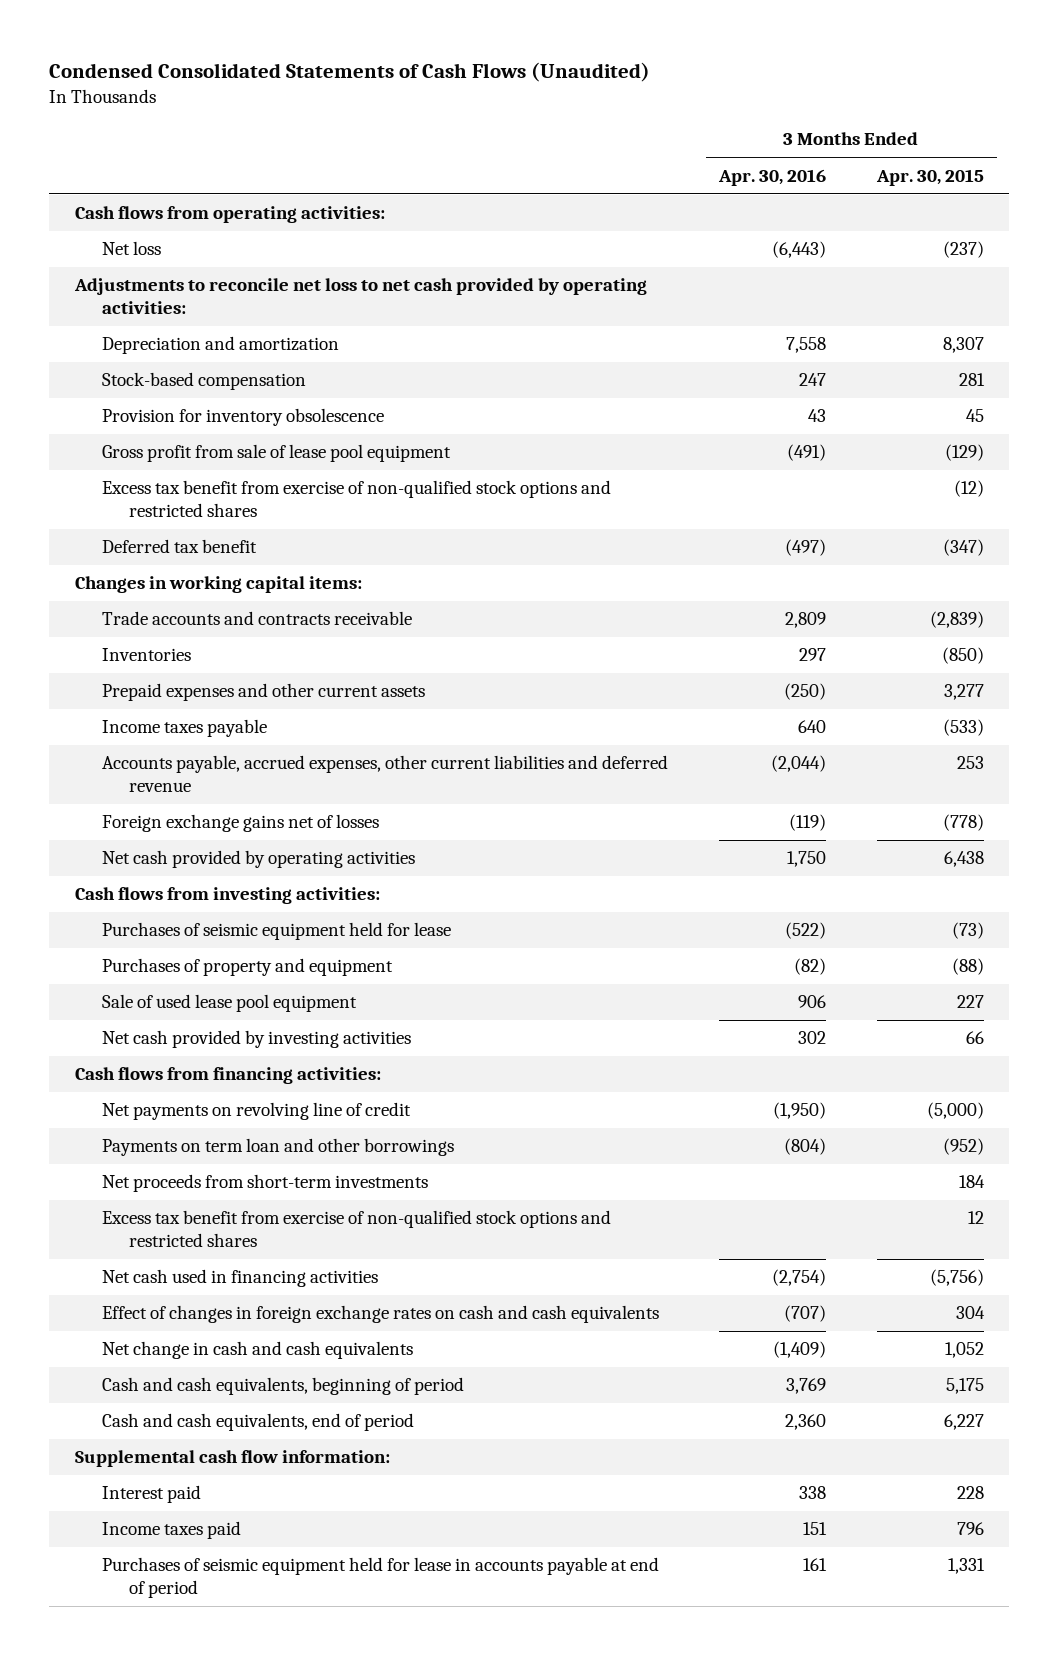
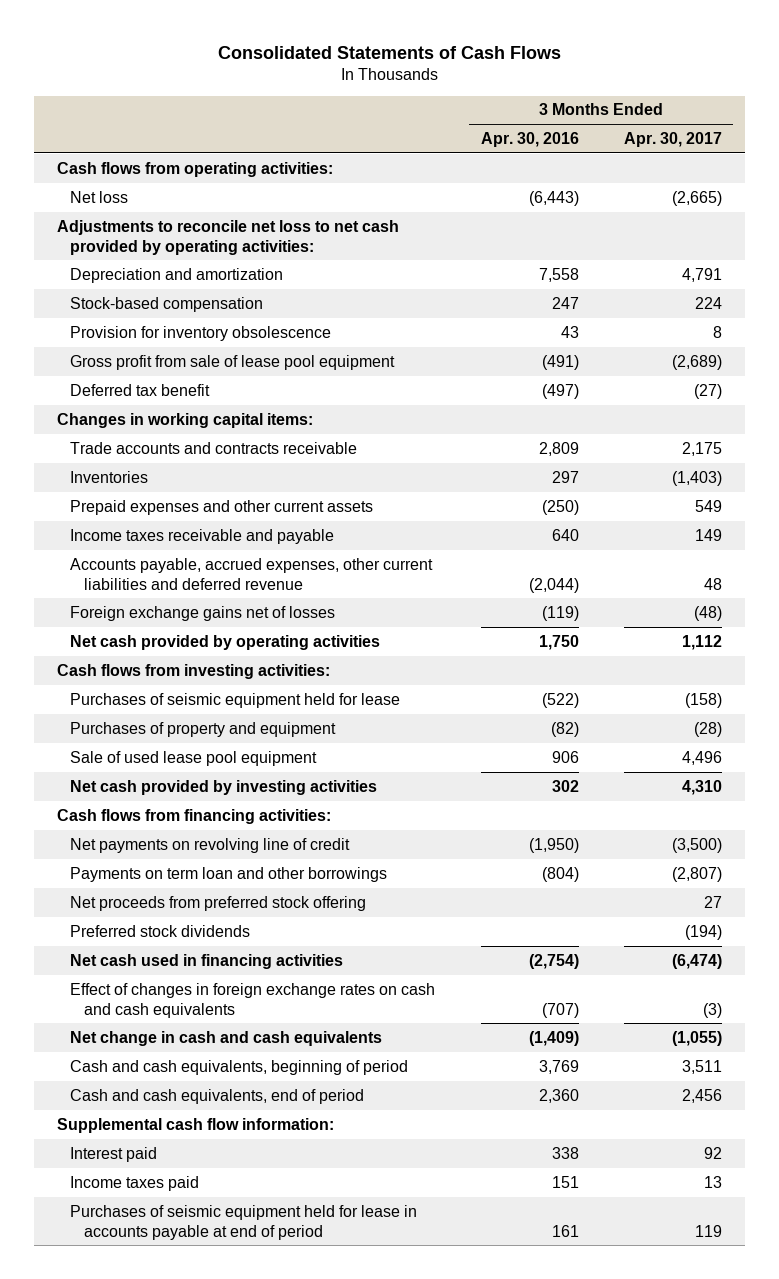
[49,61,651,82] Condensed Consolidated Statements of Cash Flows (Unaudited) -> [217,45,561,59] Consolidated Statements of Cash Flows
[875,168,984,186] Apr. 30, 2015 -> none
none -> [624,131,723,147] Apr. 30, 2017
[102,480,612,518] Excess tax benefit from exercise of non-qualified stock options and restricted shares -> none
[102,719,268,738] Income taxes payable -> [70,528,335,544] Income taxes receivable and payable
[102,1174,429,1193] Net proceeds from short-term investments -> none
[102,1210,612,1248] Excess tax benefit from exercise of non-qualified stock options and restricted shares -> none
none -> [70,895,367,911] Net proceeds from preferred stock offering
none -> [70,924,251,937] Preferred stock dividends

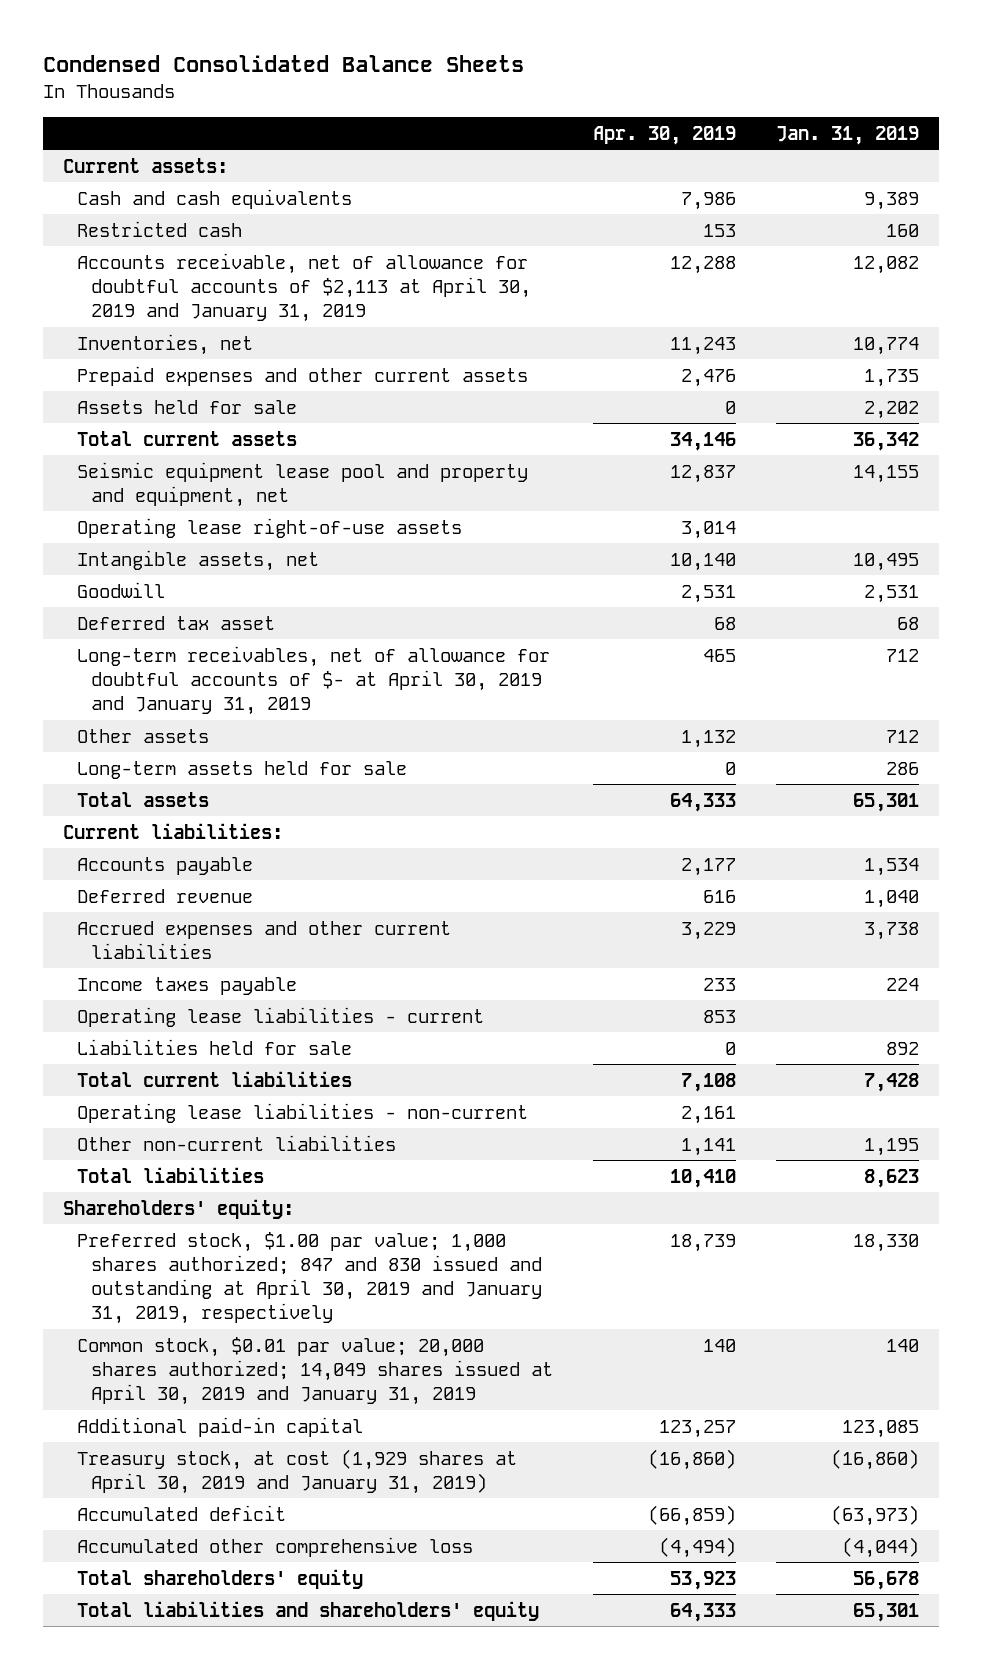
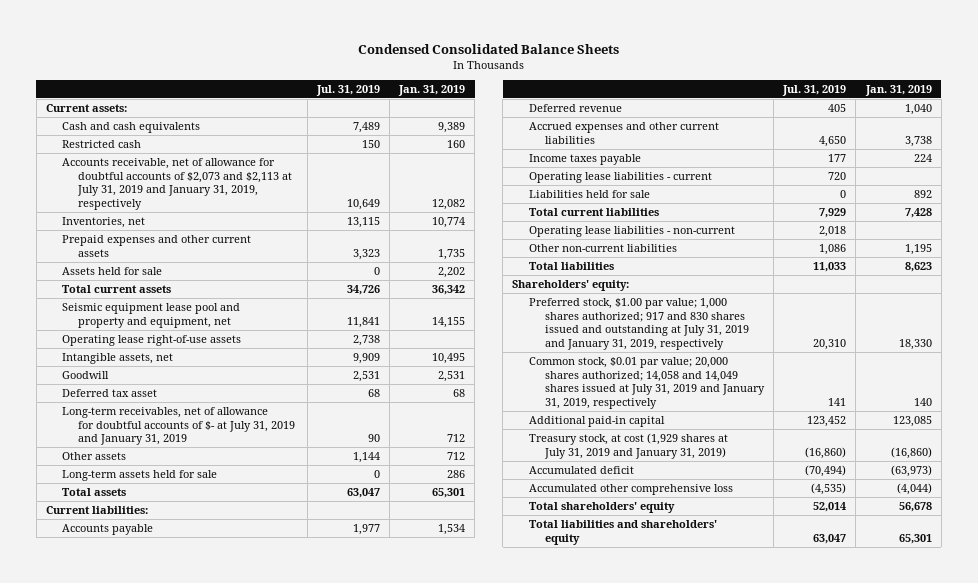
[592,125,736,145] Apr. 30, 2019 -> none
none -> [315,84,380,96] Jul. 31, 2019
[76,252,531,323] Accounts receivable, net of allowance for doubtful accounts of $2,113 at April 30, 2019 and January 31, 2019 -> [62,158,293,210] Accounts receivable, net of allowance for doubtful accounts of $2,073 and $2,113 at July 31, 2019 and January 31, 2019, respectively
[76,645,550,716] Long-term receivables, net of allowance for doubtful accounts of $- at April 30, 2019 and January 31, 2019 -> [62,407,296,446] Long-term receivables, net of allowance for doubtful accounts of $- at July 31, 2019 and January 31, 2019
[76,1231,542,1325] Preferred stock, $1.00 par value; 1,000 shares authorized; 847 and 830 issued and outstanding at April 30, 2019 and January 31, 2019, respectively -> [528,298,749,350] Preferred stock, $1.00 par value; 1,000 shares authorized; 917 and 830 shares issued and outstanding at July 31, 2019 and January 31, 2019, respectively
[76,1336,553,1406] Common stock, $0.01 par value; 20,000 shares authorized; 14,049 shares issued at April 30, 2019 and January 31, 2019 -> [528,357,765,409] Common stock, $0.01 par value; 20,000 shares authorized; 14,058 and 14,049 shares issued at July 31, 2019 and January 31, 2019, respectively
[76,1448,517,1494] Treasury stock, at cost (1,929 shares at April 30, 2019 and January 31, 2019) -> [528,433,728,459] Treasury stock, at cost (1,929 shares at July 31, 2019 and January 31, 2019)

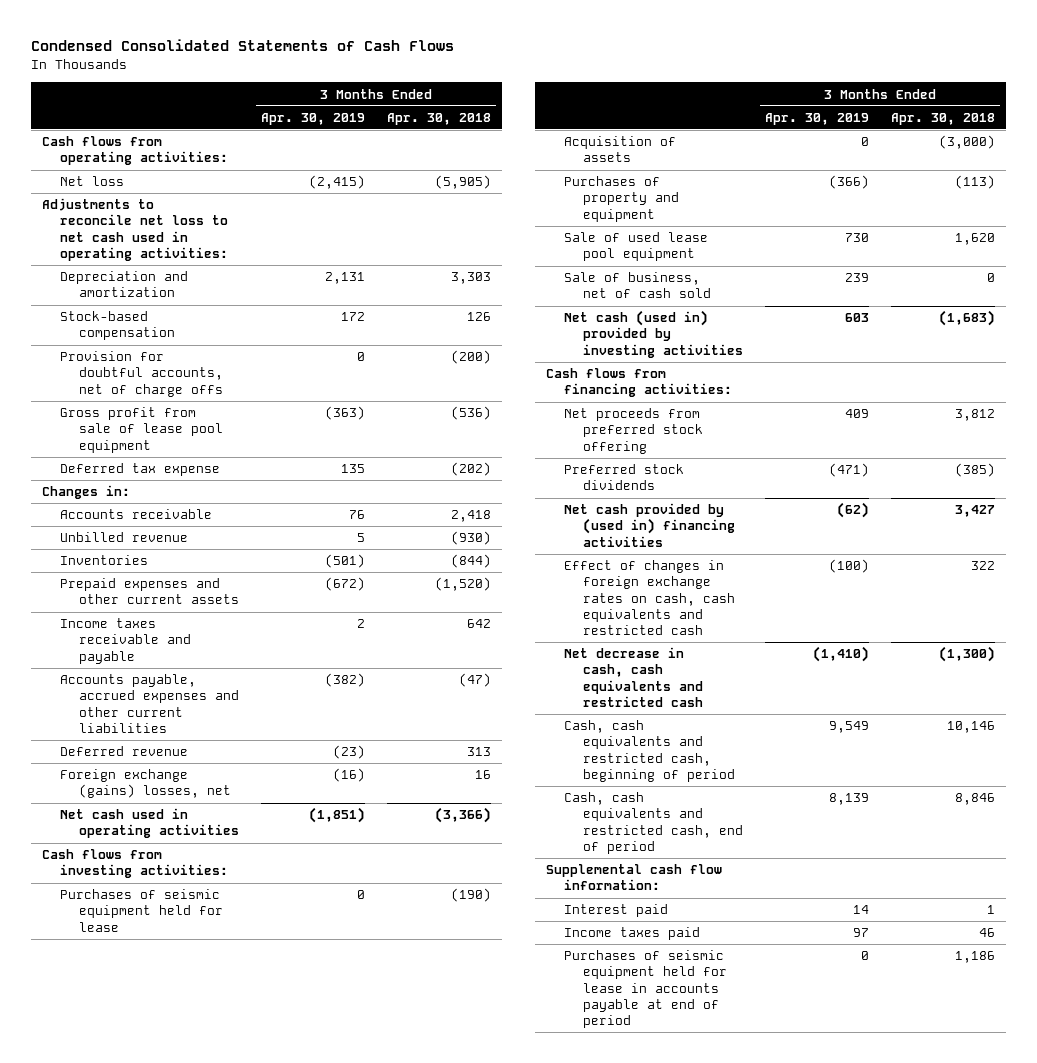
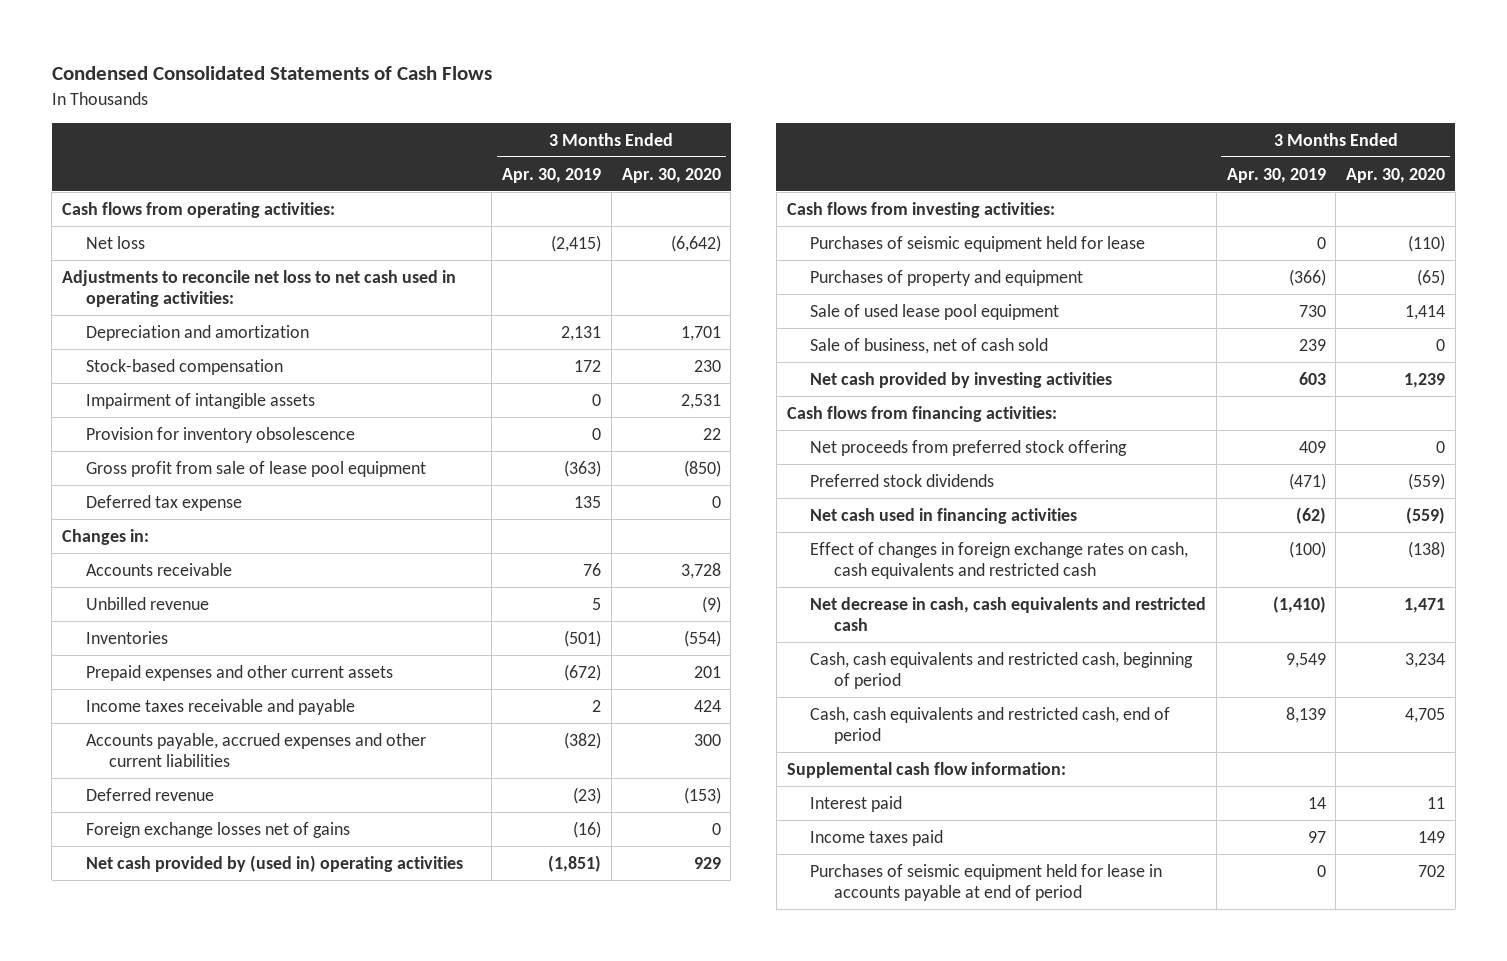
[386,112,491,125] Apr. 30, 2018 -> none
none -> [621,167,721,183] Apr. 30, 2020
[60,351,224,397] Provision for doubtful accounts, net of charge offs -> none
none -> [85,392,315,409] Impairment of intangible assets
none -> [85,426,355,443] Provision for inventory obsolescence
[60,769,232,799] Foreign exchange (gains) losses, net -> [85,821,350,838] Foreign exchange losses net of gains
[60,808,240,839] Net cash used in operating activities -> [85,854,463,872] Net cash provided by (used in) operating activities
[564,136,677,163] Acquisition of assets -> none
[564,310,744,358] Net cash (used in) provided by investing activities -> [810,371,1113,388] Net cash provided by investing activities
[564,503,736,547] Net cash provided by (used in) financing activities -> [810,507,1078,524] Net cash used in financing activities

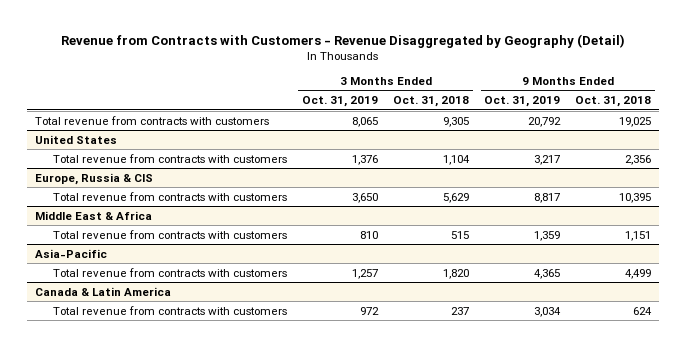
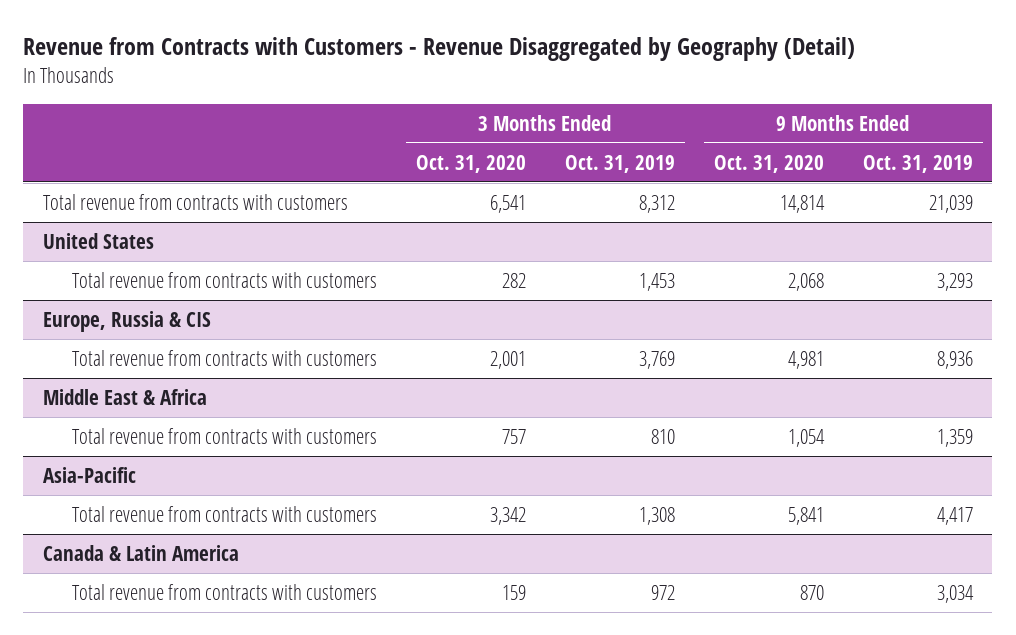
[393,96,470,108] Oct. 31, 2018 -> none
[575,96,652,108] Oct. 31, 2018 -> none
none -> [415,154,526,173] Oct. 31, 2020
none -> [713,154,824,173] Oct. 31, 2020
[352,116,379,127] 8,065 -> [638,194,675,213] 8,312
[528,116,562,127] 20,792 -> [928,194,973,213] 21,039
[352,154,379,165] 1,376 -> [638,272,675,291] 1,453
[534,154,561,165] 3,217 -> [936,272,973,291] 3,293
[352,192,379,203] 3,650 -> [638,350,675,369] 3,769
[534,192,561,203] 8,817 -> [936,350,973,369] 8,936
[352,268,379,279] 1,257 -> [638,506,675,525] 1,308
[534,268,561,279] 4,365 -> [936,506,973,525] 4,417

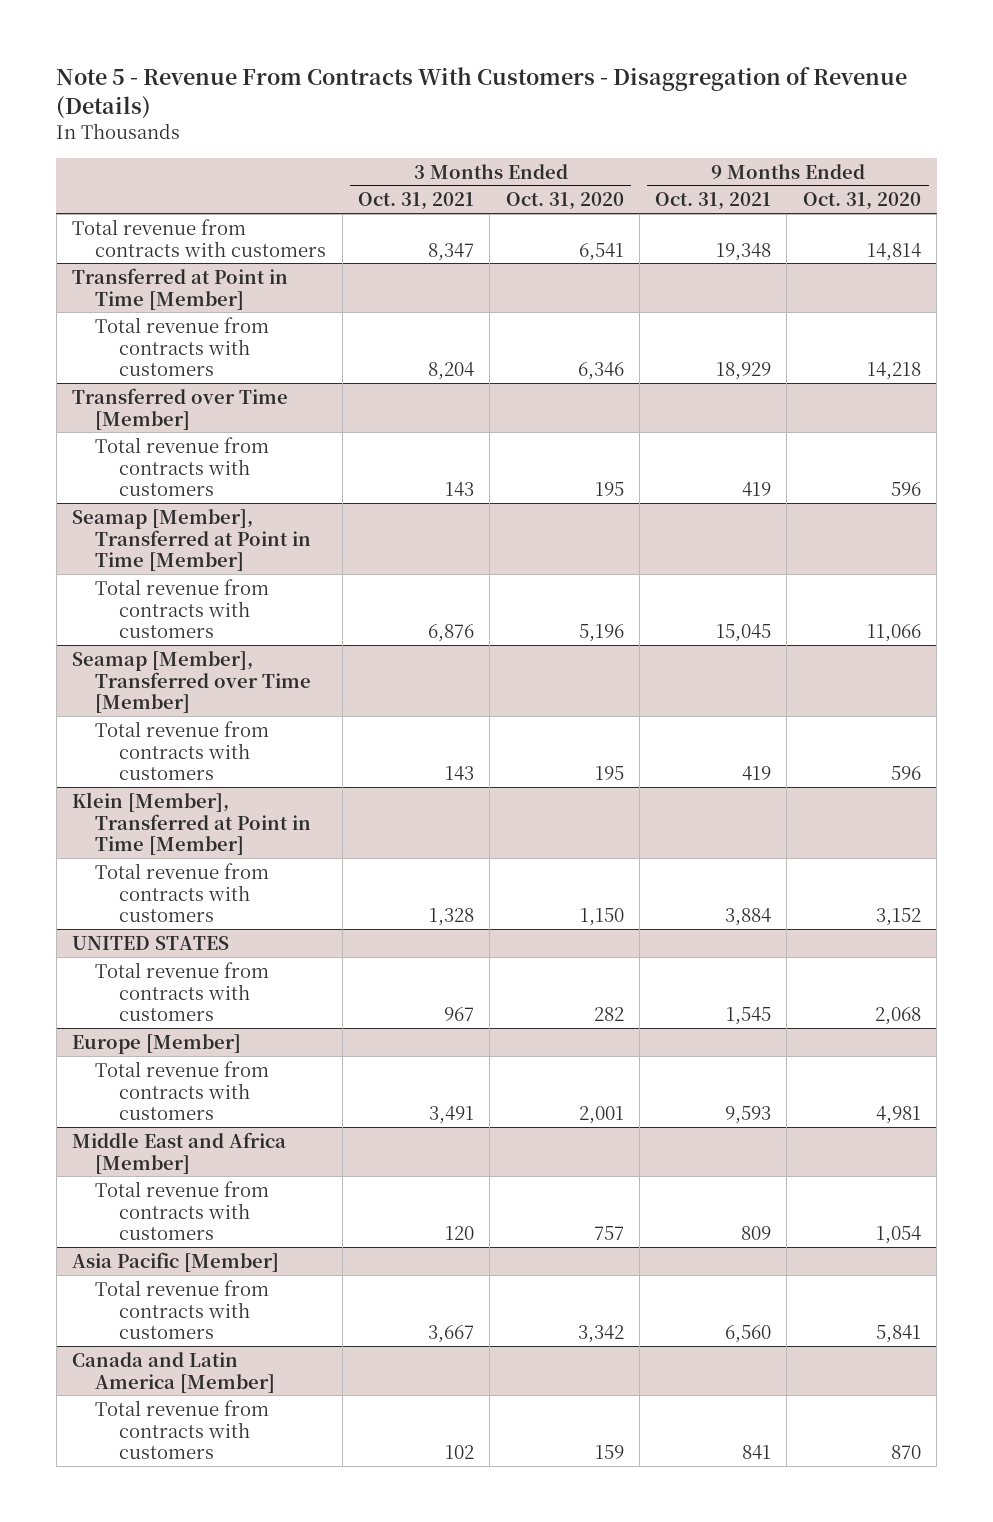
[23,37,856,62] Revenue from Contracts with Customers - Revenue Disaggregated by Geography (Detail) -> [56,67,908,120] Note 5 - Revenue From Contracts With Customers - Disaggregation of Revenue (Details)
[564,154,675,173] Oct. 31, 2019 -> none
[862,154,973,173] Oct. 31, 2019 -> none
none -> [357,192,474,211] Oct. 31, 2021
none -> [655,192,772,211] Oct. 31, 2021
none -> [72,267,289,310] Transferred at Point in Time [Member]
none -> [95,316,270,377] Total revenue from contracts with customers
none -> [72,387,289,430] Transferred over Time [Member]
none -> [95,436,270,497] Total revenue from contracts with customers
none -> [72,508,312,572] Seamap [Member], Transferred at Point in Time [Member]
none -> [95,578,270,639] Total revenue from contracts with customers
none -> [72,650,312,714] Seamap [Member], Transferred over Time [Member]
none -> [95,720,270,781] Total revenue from contracts with customers
none -> [72,791,312,856] Klein [Member], Transferred at Point in Time [Member]
none -> [95,862,270,923] Total revenue from contracts with customers
[42,232,154,249] United States -> [72,935,230,950] UNITED STATES
[42,310,211,332] Europe, Russia & CIS -> none
none -> [72,1033,242,1054] Europe [Member]
[42,388,207,405] Middle East & Africa -> [72,1131,287,1174] Middle East and Africa [Member]
[42,466,136,483] Asia-Pacific -> [72,1251,280,1272] Asia Pacific [Member]
[42,544,239,561] Canada & Latin America -> [72,1351,276,1393] Canada and Latin America [Member]

